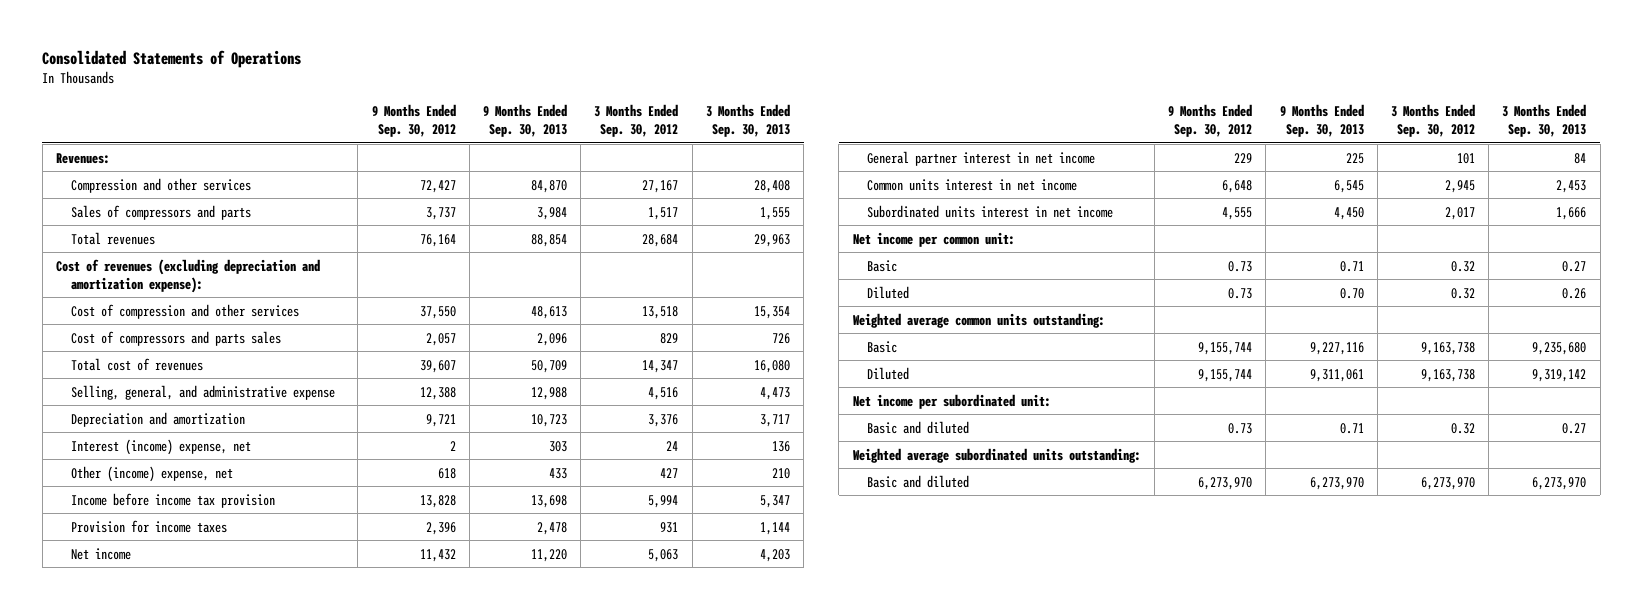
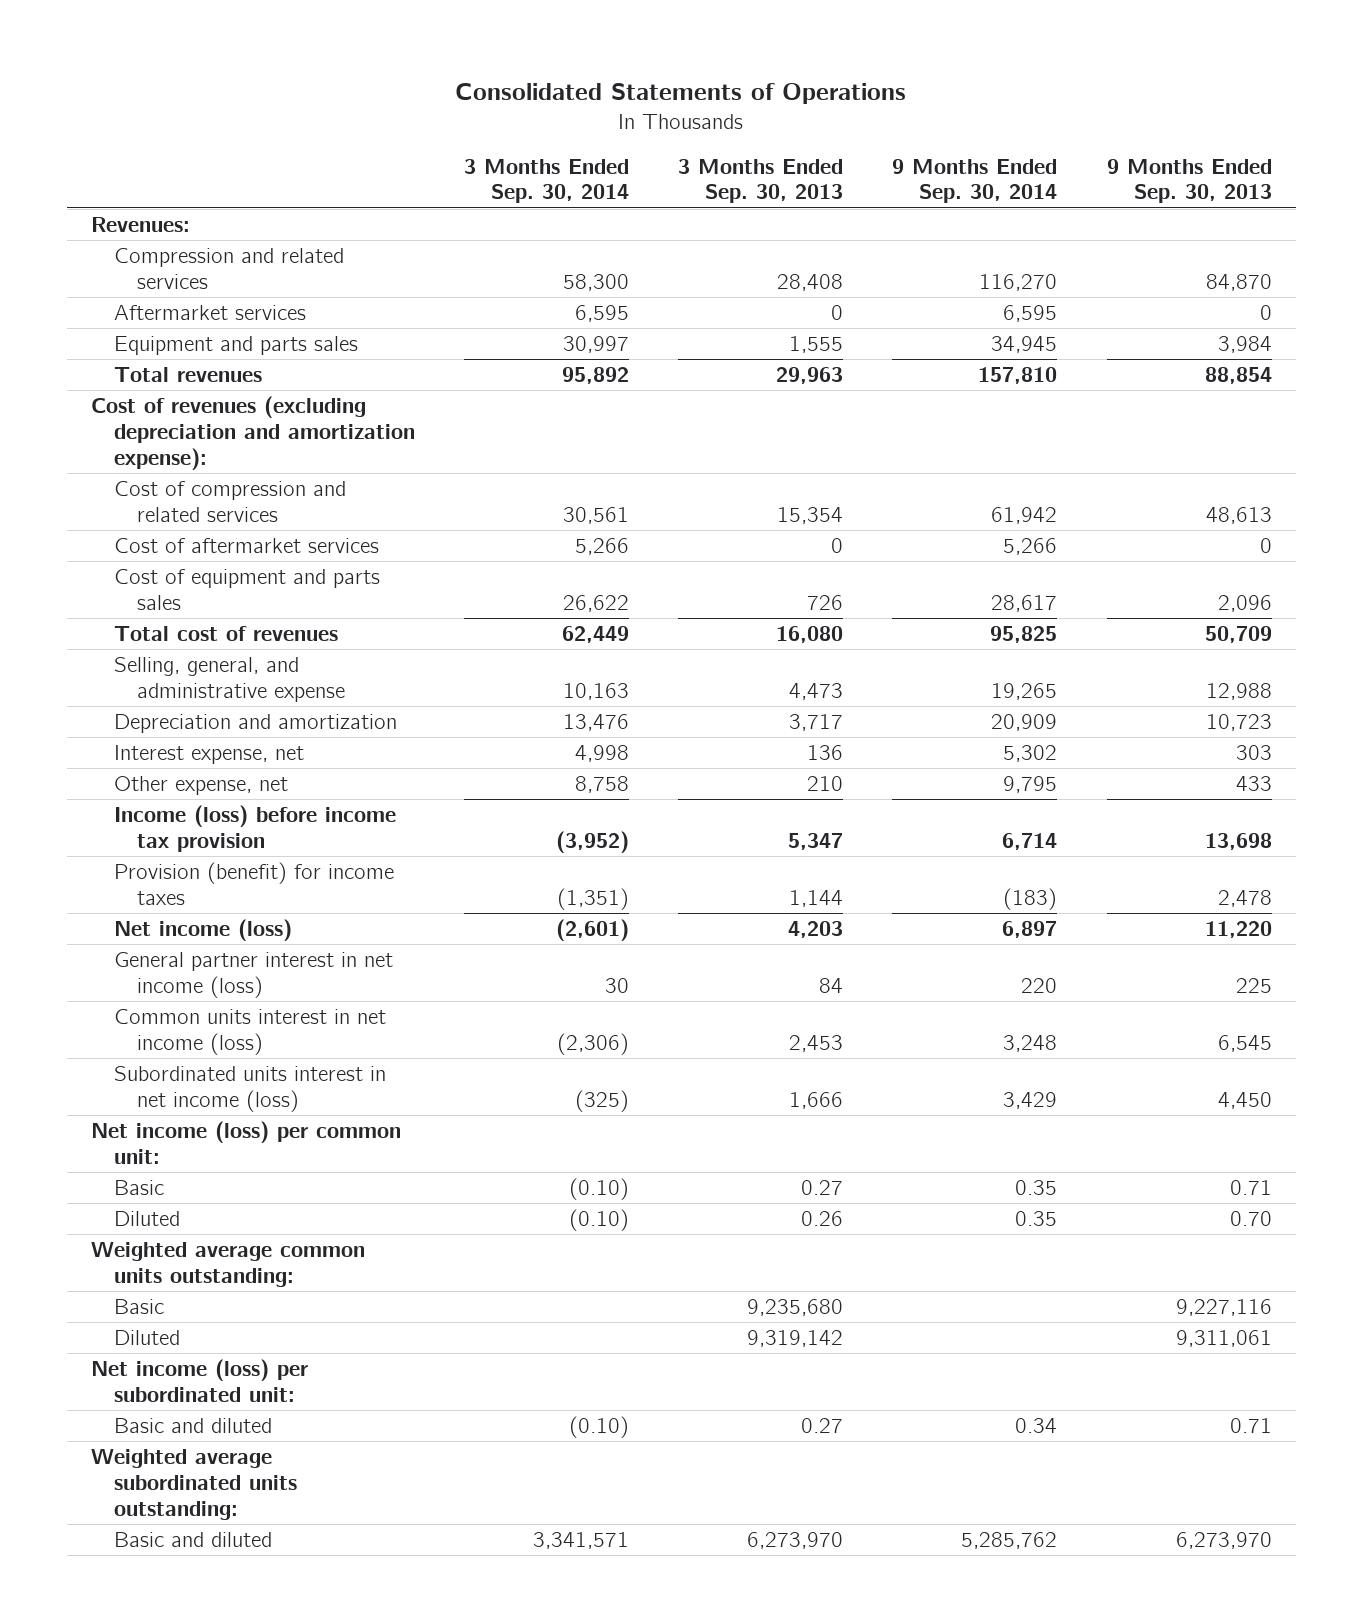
[371,104,456,138] 9 Months Ended Sep. 30, 2012 -> none
[594,104,679,138] 3 Months Ended Sep. 30, 2012 -> none
none -> [464,158,630,204] 3 Months Ended Sep. 30, 2014
none -> [892,158,1058,204] 9 Months Ended Sep. 30, 2014
[70,177,251,193] Compression and other services -> [114,248,345,289] Compression and related services
none -> [114,305,307,321] Aftermarket services
[70,204,251,220] Sales of compressors and parts -> [114,336,359,356] Equipment and parts sales
[70,303,299,319] Cost of compression and other services -> [114,481,347,522] Cost of compression and related services
none -> [114,538,380,554] Cost of aftermarket services
[70,330,281,346] Cost of compressors and parts sales -> [114,569,381,610] Cost of equipment and parts sales
[70,438,251,455] Interest (income) expense, net -> [114,745,305,765] Interest expense, net
[70,465,233,482] Other (income) expense, net -> [114,776,289,796] Other expense, net
[70,492,275,508] Income before income tax provision -> [114,805,397,852] Income (loss) before income tax provision
[70,519,227,533] Provision for income taxes -> [114,862,395,905] Provision (benefit) for income taxes
[70,547,131,560] Net income -> [114,919,293,942] Net income (loss)
[867,150,1096,166] General partner interest in net income -> [114,952,394,998] General partner interest in net income (loss)
[867,178,1078,191] Common units interest in net income -> [114,1009,387,1055] Common units interest in net income (loss)
[867,204,1114,218] Subordinated units interest in net income -> [114,1066,387,1112] Subordinated units interest in net income (loss)
[852,231,1015,247] Net income per common unit: -> [91,1121,402,1164] Net income (loss) per common unit:
[852,393,1051,409] Net income per subordinated unit: -> [91,1359,309,1402] Net income (loss) per subordinated unit:

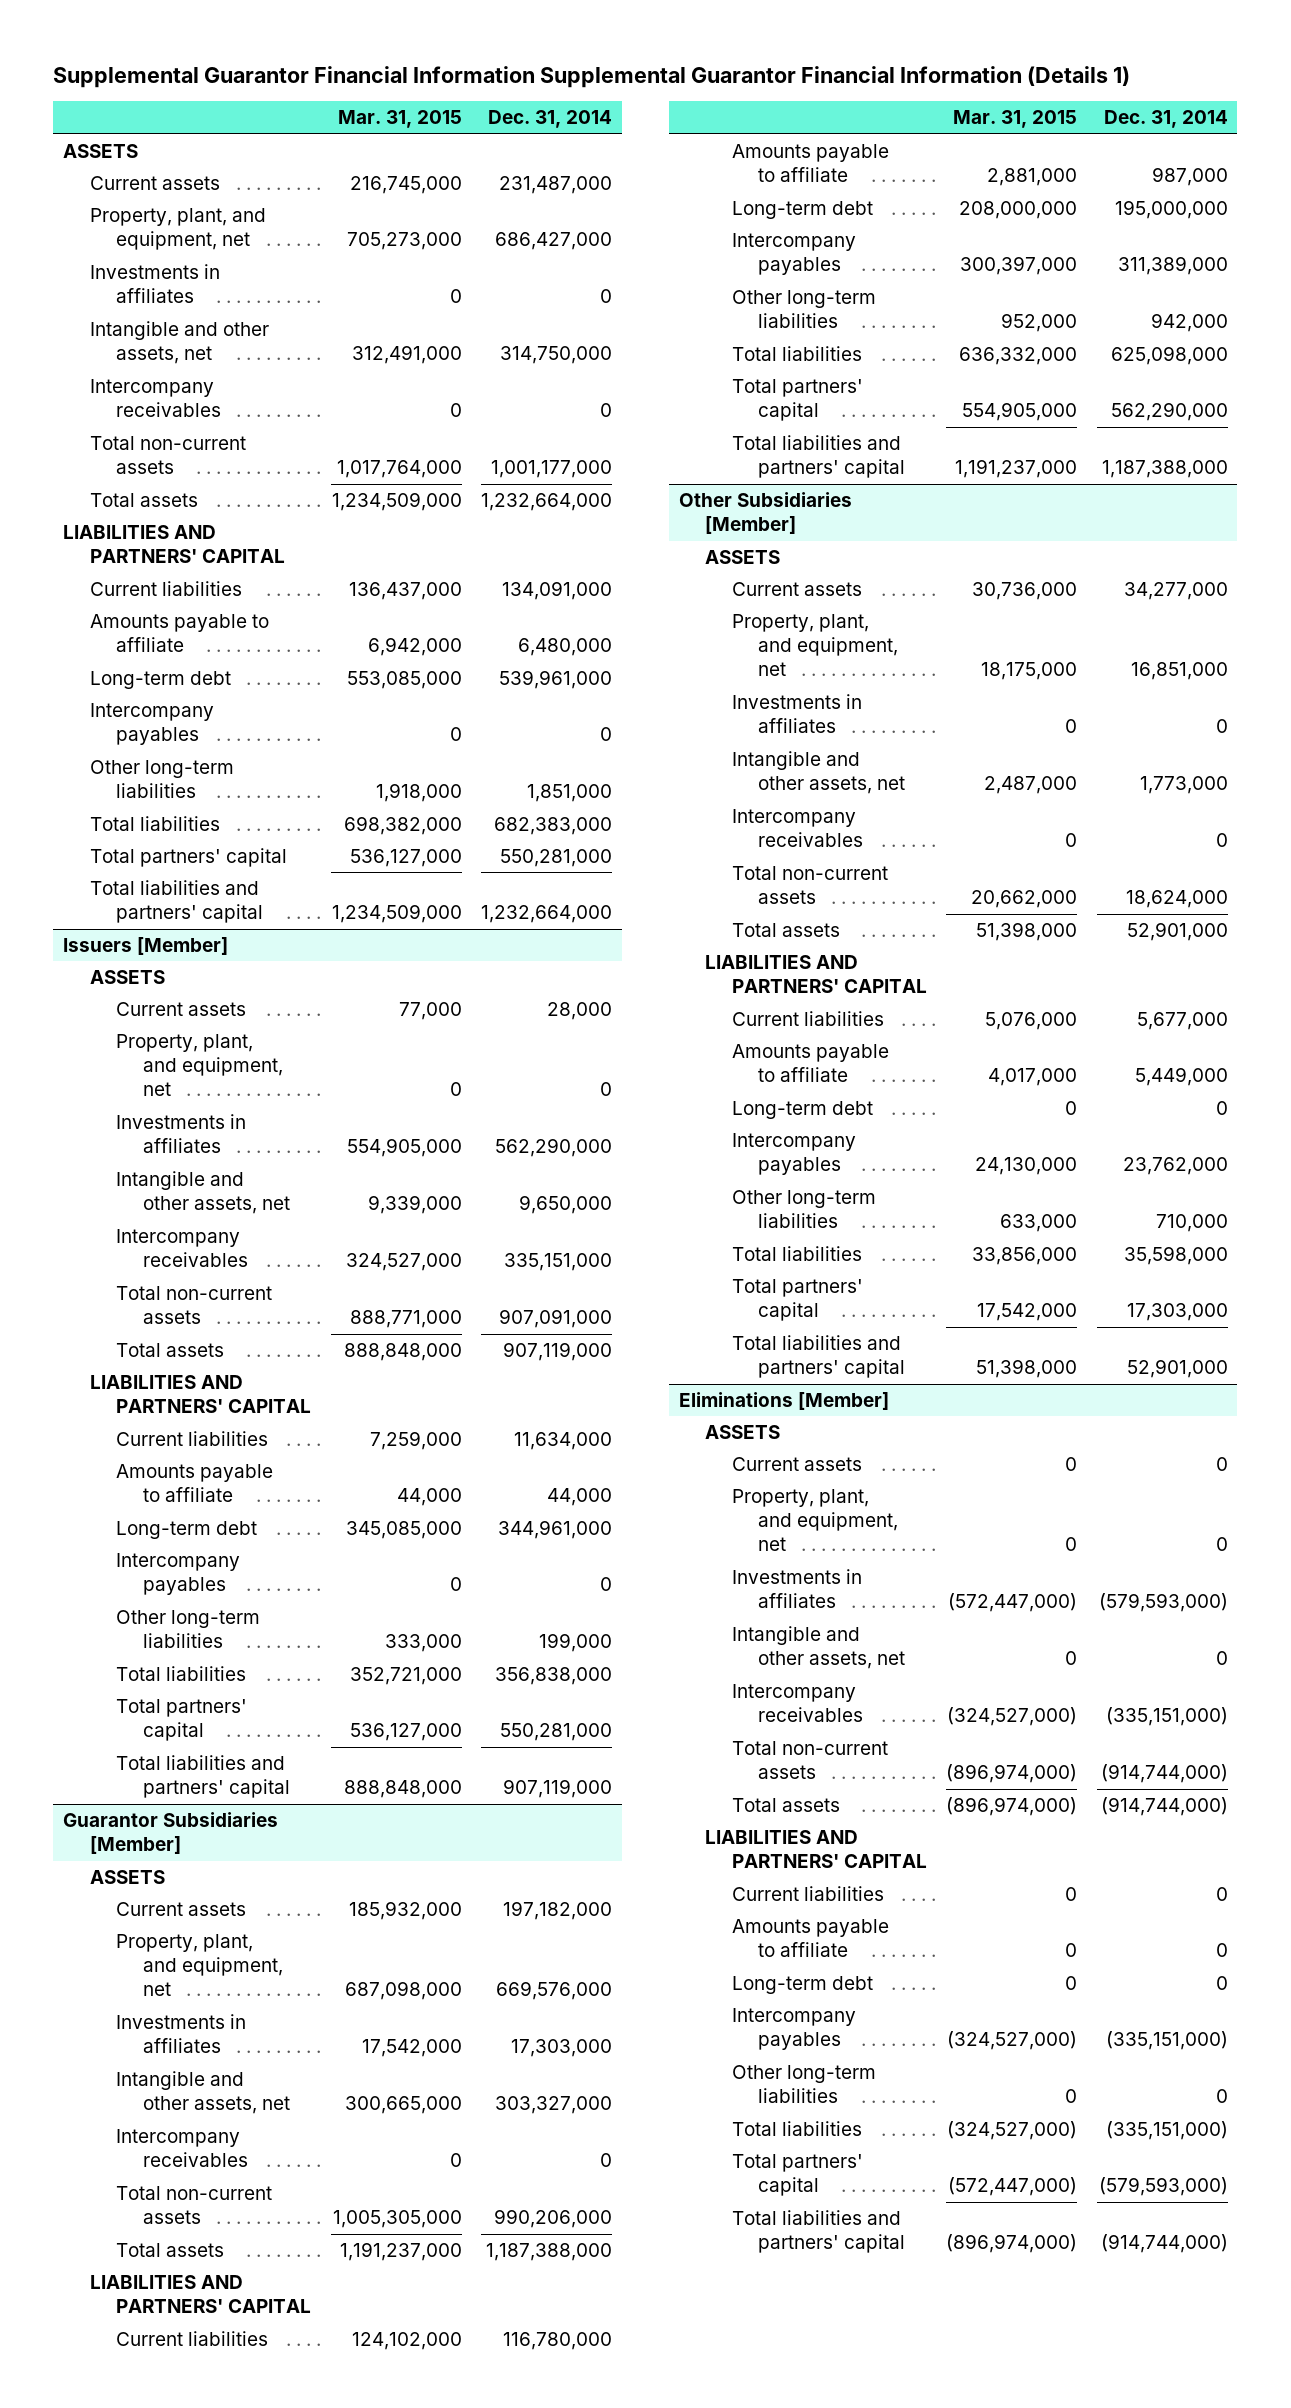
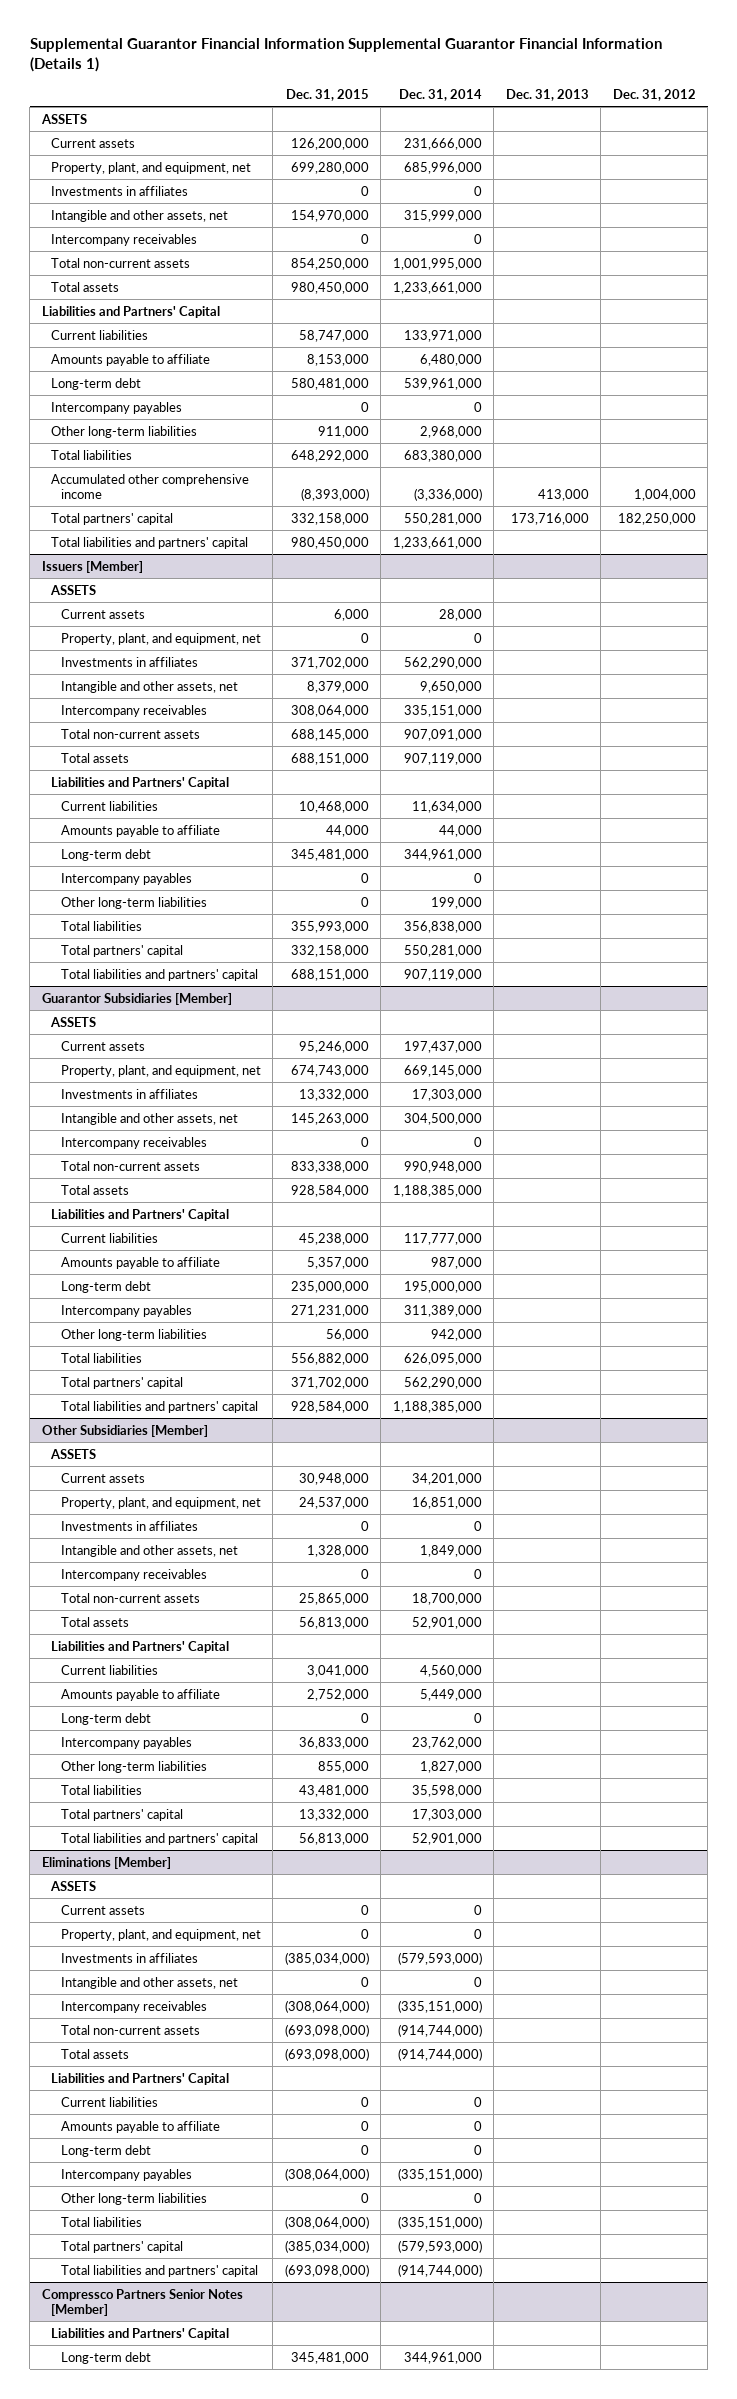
[337,110,462,129] Mar. 31, 2015 -> none
none -> [285,88,369,101] Dec. 31, 2015
none -> [505,88,589,101] Dec. 31, 2013
none -> [612,88,696,101] Dec. 31, 2012
[498,176,612,195] 231,487,000 -> [403,137,482,150] 231,666,000
[494,232,612,251] 686,427,000 -> [403,161,482,174] 685,996,000
[499,346,612,365] 314,750,000 -> [403,209,482,222] 315,999,000
[490,460,612,479] 1,001,177,000 -> [392,257,482,270] 1,001,995,000
[480,493,612,512] 1,232,664,000 -> [392,281,482,294] 1,233,661,000
[62,525,285,564] LIABILITIES AND PARTNERS' CAPITAL -> [41,305,220,318] Liabilities and Partners' Capital
[501,581,612,601] 134,091,000 -> [403,329,482,342] 133,971,000
[526,784,612,803] 1,851,000 -> [419,425,482,438] 2,968,000
[493,817,612,836] 682,383,000 -> [403,449,482,462] 683,380,000
none -> [51,473,250,499] Accumulated other comprehensive income
[480,905,612,924] 1,232,664,000 -> [392,536,482,549] 1,233,661,000
[89,1375,312,1414] LIABILITIES AND PARTNERS' CAPITAL -> [51,776,230,789] Liabilities and Partners' Capital
[502,1901,612,1921] 197,182,000 -> [403,1040,482,1053] 197,437,000
[495,1981,612,2001] 669,576,000 -> [403,1064,482,1077] 669,145,000
[494,2096,612,2115] 303,327,000 -> [403,1112,482,1125] 304,500,000
[493,2209,612,2229] 990,206,000 -> [403,1160,482,1173] 990,948,000
[485,2243,612,2262] 1,187,388,000 -> [392,1184,482,1197] 1,188,385,000
[89,2275,312,2314] LIABILITIES AND PARTNERS' CAPITAL -> [51,1208,230,1221] Liabilities and Partners' Capital
[502,2332,612,2351] 116,780,000 -> [403,1232,482,1245] 117,777,000
[1110,346,1228,366] 625,098,000 -> [403,1352,482,1365] 626,095,000
[1101,460,1228,479] 1,187,388,000 -> [392,1400,482,1413] 1,188,385,000
[1123,582,1228,601] 34,277,000 -> [411,1472,482,1485] 34,201,000
[1139,776,1228,795] 1,773,000 -> [419,1544,482,1557] 1,849,000
[1125,890,1228,909] 18,624,000 -> [411,1592,482,1605] 18,700,000
[705,955,927,994] LIABILITIES AND PARTNERS' CAPITAL -> [51,1640,230,1653] Liabilities and Partners' Capital
[1136,1012,1228,1031] 5,677,000 -> [419,1664,482,1677] 4,560,000
[1155,1214,1228,1233] 710,000 -> [419,1760,482,1773] 1,827,000
[705,1830,927,1869] LIABILITIES AND PARTNERS' CAPITAL -> [51,2072,230,2085] Liabilities and Partners' Capital
none -> [41,2288,243,2316] Compressco Partners Senior Notes [Member]
none -> [51,2327,230,2340] Liabilities and Partners' Capital
none -> [60,2351,151,2364] Long-term debt

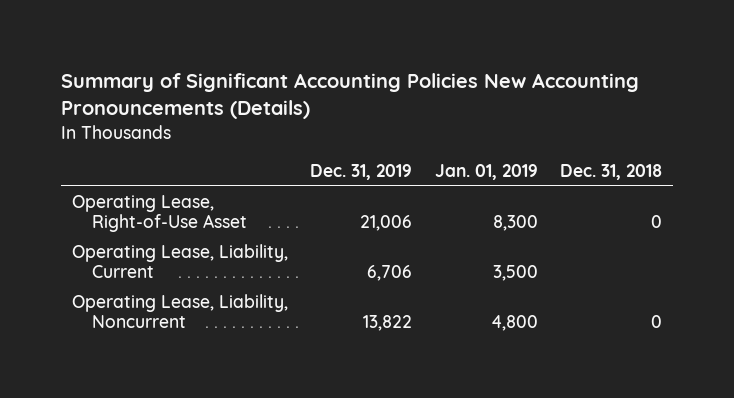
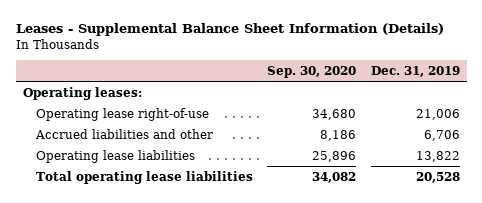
[61,73,640,120] Summary of Significant Accounting Policies New Accounting Pronouncements (Details) -> [15,23,444,37] Leases - Supplemental Balance Sheet Information (Details)
[434,164,538,181] Jan. 01, 2019 -> none
[559,164,662,181] Dec. 31, 2018 -> none
none -> [267,65,357,78] Sep. 30, 2020
none -> [22,86,142,100] Operating leases:
[72,194,248,233] Operating Lease, Right-of-Use Asset -> [35,107,209,121] Operating lease right-of-use
[72,243,289,279] Operating Lease, Liability, Current -> [34,128,213,139] Accrued liabilities and other
[72,293,289,329] Operating Lease, Liability, Noncurrent -> [35,149,195,163] Operating lease liabilities
none -> [35,170,253,184] Total operating lease liabilities

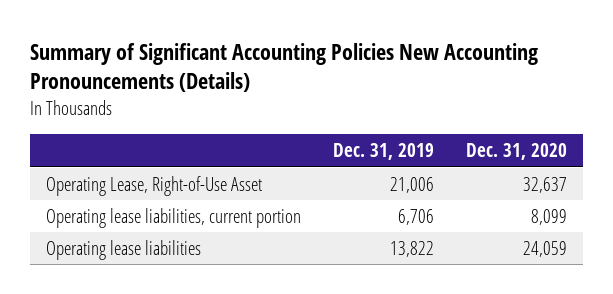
[15,23,444,37] Leases - Supplemental Balance Sheet Information (Details) -> [29,42,538,93] Summary of Significant Accounting Policies New Accounting Pronouncements (Details)
[267,65,357,78] Sep. 30, 2020 -> none
none -> [465,143,567,161] Dec. 31, 2020
[22,86,142,100] Operating leases: -> none
[35,107,209,121] Operating lease right-of-use -> [45,176,262,197] Operating Lease, Right-of-Use Asset
[34,128,213,139] Accrued liabilities and other -> [45,208,301,229] Operating lease liabilities, current portion
[35,170,253,184] Total operating lease liabilities -> none

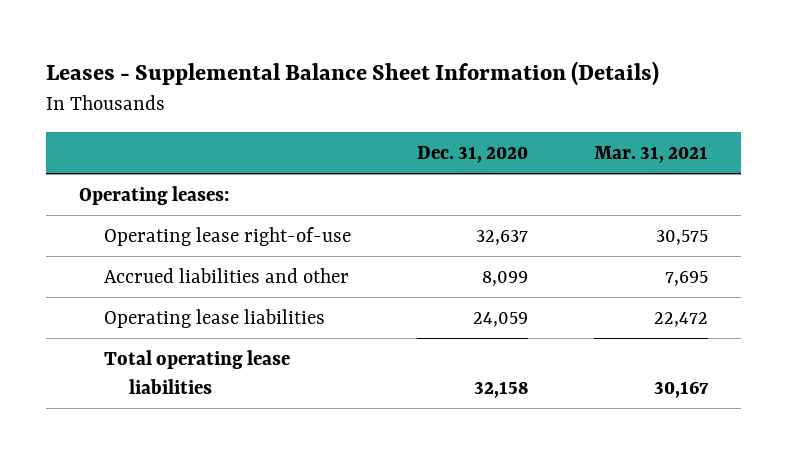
[29,42,538,93] Summary of Significant Accounting Policies New Accounting Pronouncements (Details) -> [45,60,659,86] Leases - Supplemental Balance Sheet Information (Details)
[332,143,434,161] Dec. 31, 2019 -> none
none -> [593,145,708,163] Mar. 31, 2021
none -> [78,185,229,205] Operating leases:
[45,176,262,197] Operating Lease, Right-of-Use Asset -> [103,226,351,246] Operating lease right-of-use
[45,208,301,229] Operating lease liabilities, current portion -> [103,267,349,283] Accrued liabilities and other
none -> [103,349,290,394] Total operating lease liabilities

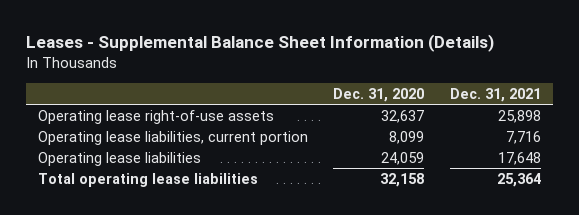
[593,145,708,163] Mar. 31, 2021 -> none
none -> [449,87,541,102] Dec. 31, 2021
[78,185,229,205] Operating leases: -> none
[103,226,351,246] Operating lease right-of-use -> [38,109,275,124] Operating lease right-of-use assets
[103,267,349,283] Accrued liabilities and other -> [38,130,309,145] Operating lease liabilities, current portion

